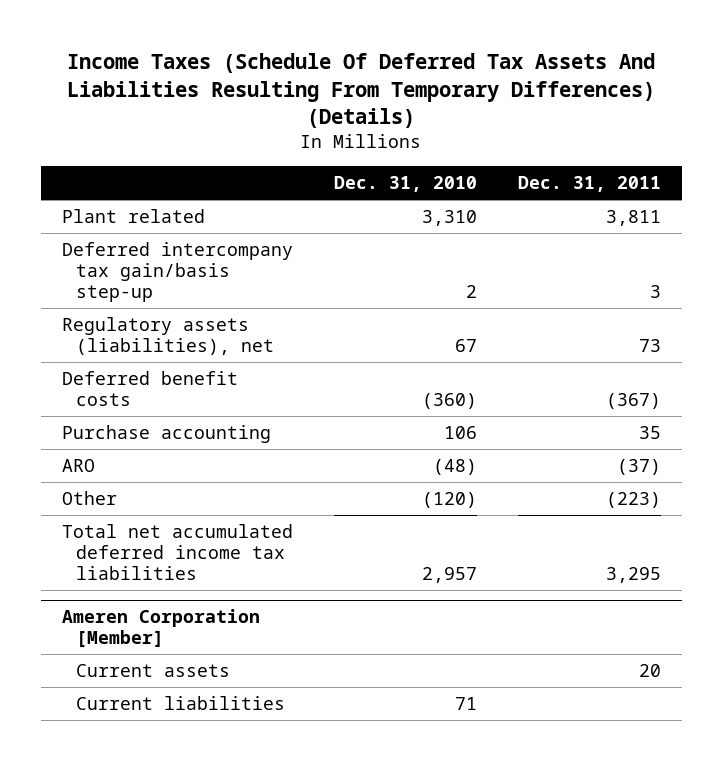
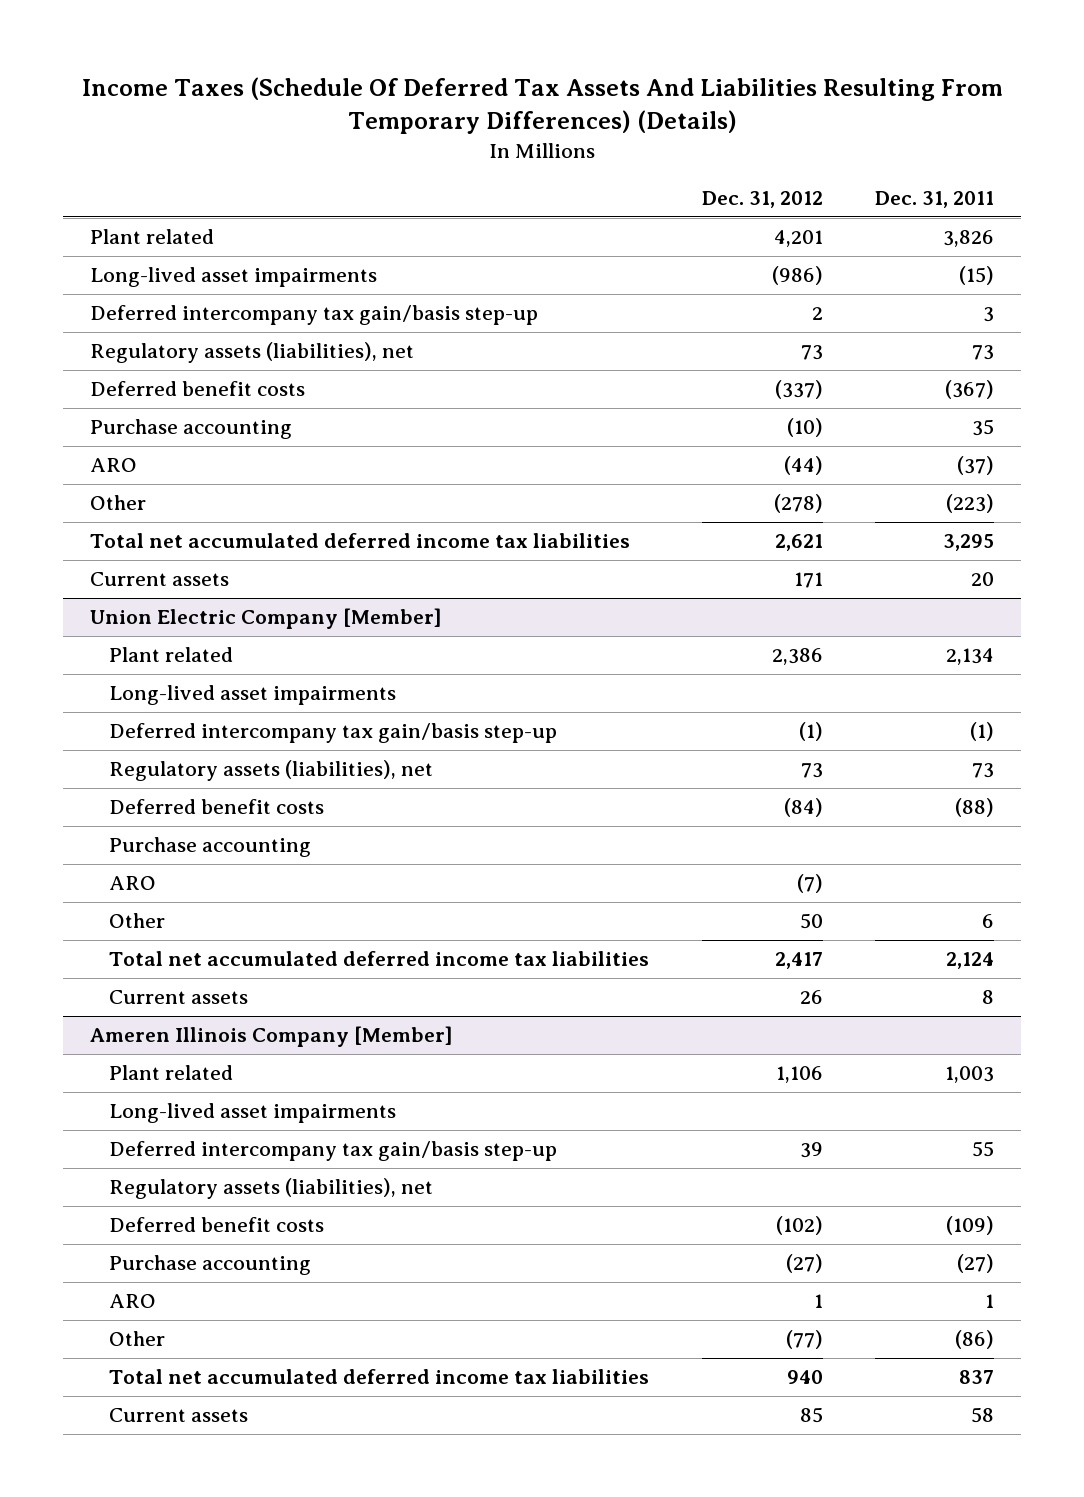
[333,176,477,193] Dec. 31, 2010 -> none
none -> [701,190,823,208] Dec. 31, 2012
[606,209,662,226] 3,811 -> [943,230,995,248] 3,826
none -> [89,267,377,288] Long-lived asset impairments
[61,609,260,649] Ameren Corporation [Member] -> none
[75,695,285,710] Current liabilities -> none
none -> [89,608,442,630] Union Electric Company [Member]
none -> [108,647,233,663] Plant related
none -> [108,685,396,706] Long-lived asset impairments
none -> [108,723,557,744] Deferred intercompany tax gain/basis step-up
none -> [108,760,433,782] Regulatory assets (liabilities), net
none -> [108,799,324,815] Deferred benefit costs
none -> [108,837,311,858] Purchase accounting
none -> [108,876,156,891] ARO
none -> [108,913,165,929] Other
none -> [108,951,649,967] Total net accumulated deferred income tax liabilities
none -> [108,990,248,1005] Current assets
none -> [89,1026,453,1048] Ameren Illinois Company [Member]
none -> [108,1065,233,1081] Plant related
none -> [108,1103,396,1124] Long-lived asset impairments
none -> [108,1141,557,1162] Deferred intercompany tax gain/basis step-up
none -> [108,1178,433,1200] Regulatory assets (liabilities), net
none -> [108,1217,324,1233] Deferred benefit costs
none -> [108,1255,311,1276] Purchase accounting
none -> [108,1294,156,1309] ARO
none -> [108,1331,165,1347] Other
none -> [108,1369,649,1385] Total net accumulated deferred income tax liabilities
none -> [108,1408,248,1423] Current assets

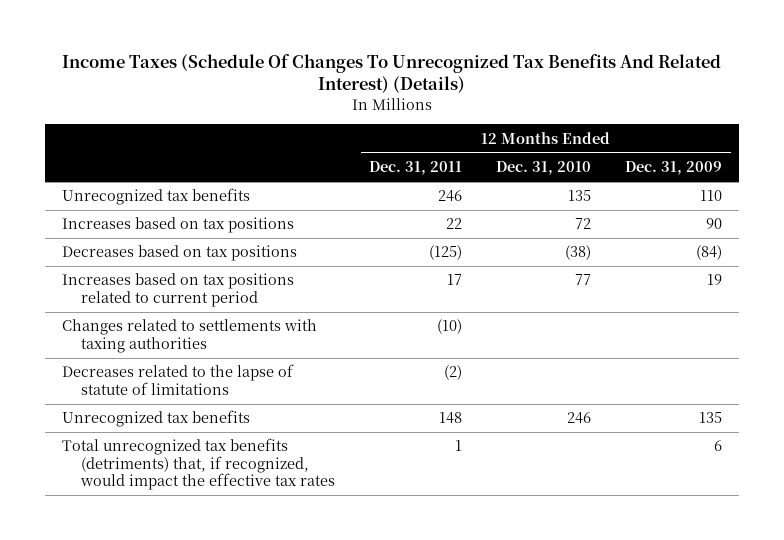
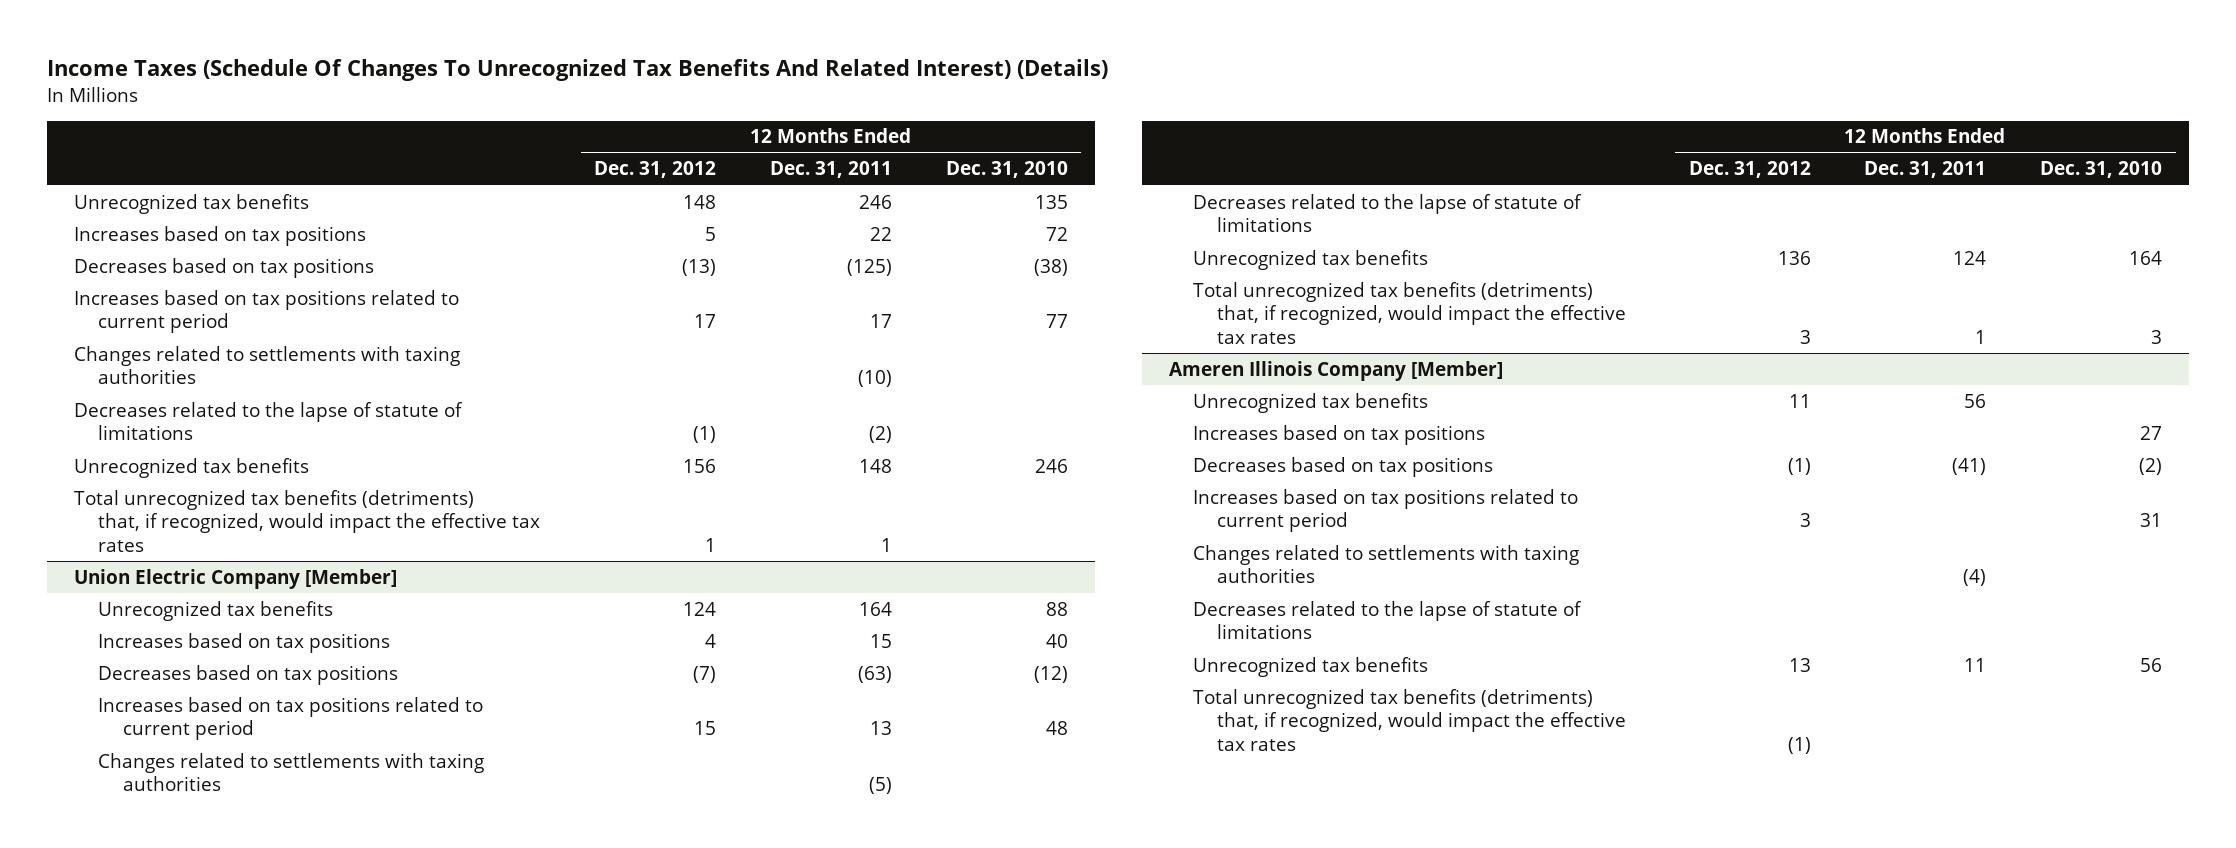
[625,161,723,176] Dec. 31, 2009 -> none
none -> [594,161,717,179] Dec. 31, 2012
none -> [74,568,398,589] Union Electric Company [Member]
none -> [98,600,334,621] Unrecognized tax benefits
none -> [98,632,391,653] Increases based on tax positions
none -> [98,664,399,685] Decreases based on tax positions
none -> [98,696,484,741] Increases based on tax positions related to current period
none -> [98,752,485,792] Changes related to settlements with taxing authorities
none -> [1192,193,1582,233] Decreases related to the lapse of statute of limitations
none -> [1192,249,1428,270] Unrecognized tax benefits
none -> [1192,281,1627,344] Total unrecognized tax benefits (detriments) that, if recognized, would impact the effective tax rates
none -> [1168,360,1503,381] Ameren Illinois Company [Member]
none -> [1192,392,1428,413] Unrecognized tax benefits
none -> [1192,424,1485,445] Increases based on tax positions
none -> [1192,456,1493,477] Decreases based on tax positions
none -> [1192,488,1578,533] Increases based on tax positions related to current period
none -> [1192,544,1579,584] Changes related to settlements with taxing authorities
none -> [1192,600,1582,640] Decreases related to the lapse of statute of limitations
none -> [1192,656,1428,677] Unrecognized tax benefits
none -> [1192,688,1627,751] Total unrecognized tax benefits (detriments) that, if recognized, would impact the effective tax rates

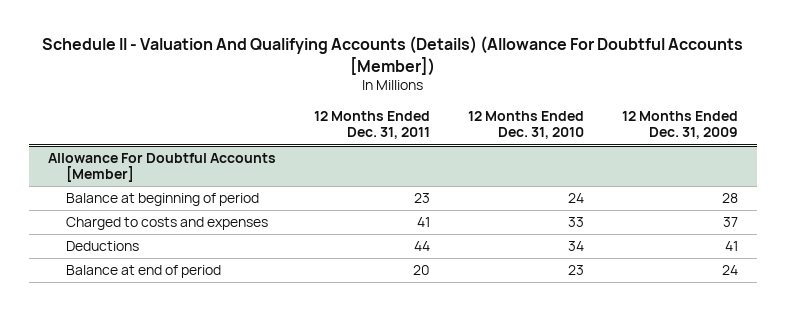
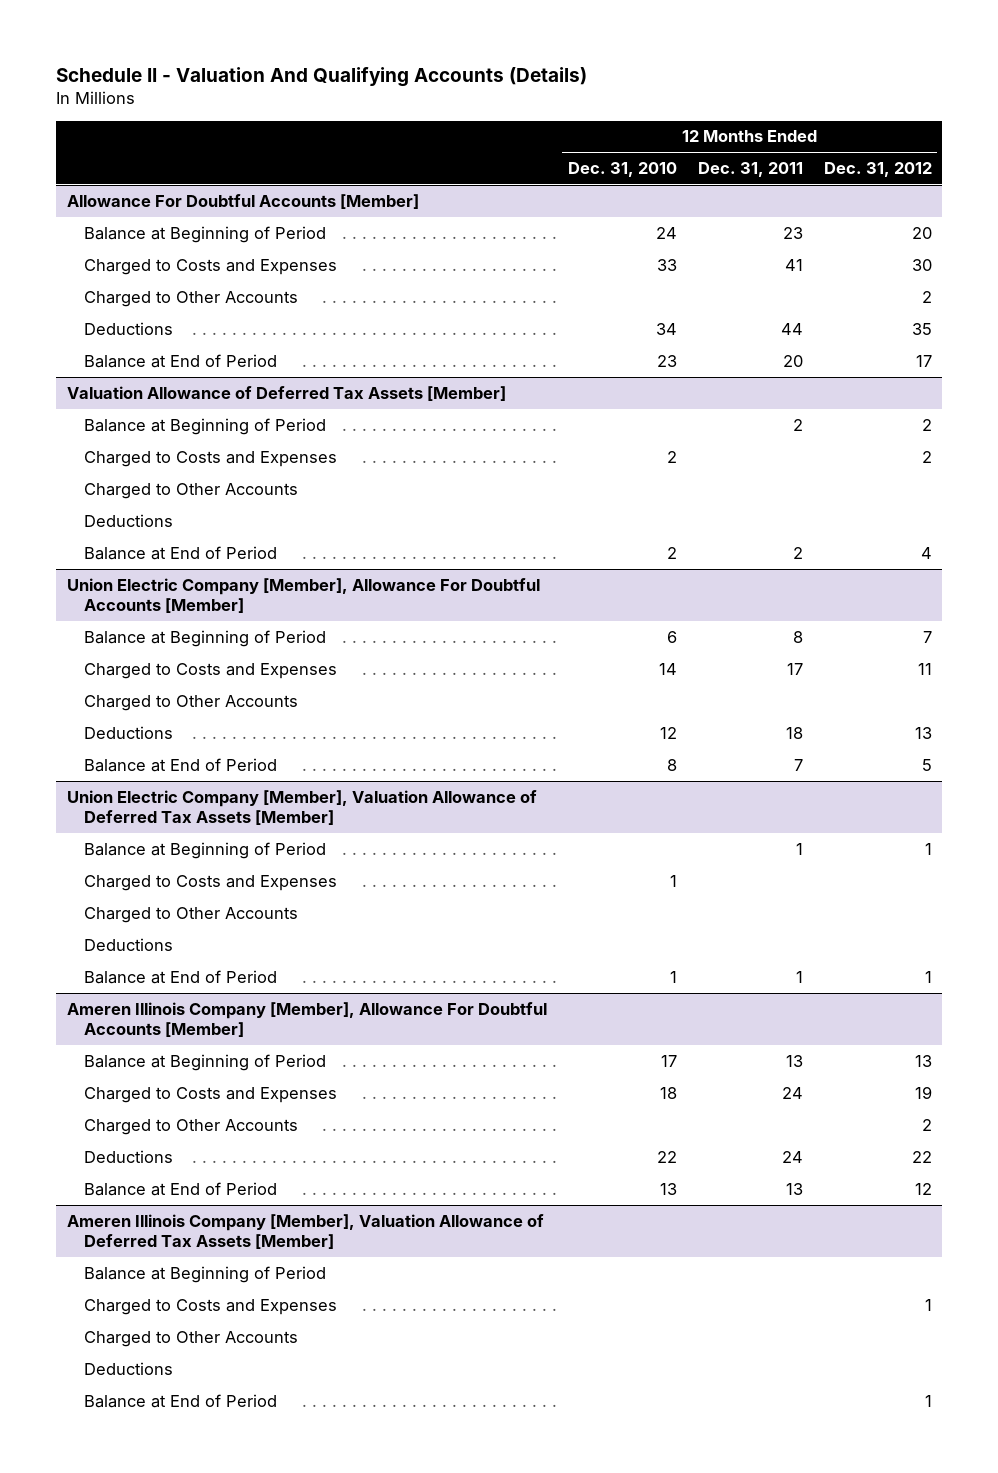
[41,36,743,76] Schedule II - Valuation And Qualifying Accounts (Details) (Allowance For Doubtful Accounts [Member]) -> [56,66,588,87] Schedule II - Valuation And Qualifying Accounts (Details)
[621,111,738,140] 12 Months Ended Dec. 31, 2009 -> none
none -> [823,162,932,178] Dec. 31, 2012
[66,193,260,207] Balance at beginning of period -> [84,225,327,243] Balance at Beginning of Period
[66,217,269,231] Charged to costs and expenses -> [84,258,338,275] Charged to Costs and Expenses
none -> [84,290,299,307] Charged to Other Accounts
[66,265,222,279] Balance at end of period -> [84,353,278,368] Balance at End of Period
none -> [66,385,506,401] Valuation Allowance of Deferred Tax Assets [Member]
none -> [84,417,327,435] Balance at Beginning of Period
none -> [84,450,338,467] Charged to Costs and Expenses
none -> [84,482,299,499] Charged to Other Accounts
none -> [84,513,174,527] Deductions
none -> [84,545,278,560] Balance at End of Period
none -> [66,577,540,614] Union Electric Company [Member], Allowance For Doubtful Accounts [Member]
none -> [84,629,327,647] Balance at Beginning of Period
none -> [84,662,338,679] Charged to Costs and Expenses
none -> [84,694,299,711] Charged to Other Accounts
none -> [84,725,174,739] Deductions
none -> [84,757,278,772] Balance at End of Period
none -> [66,789,537,826] Union Electric Company [Member], Valuation Allowance of Deferred Tax Assets [Member]
none -> [84,841,327,859] Balance at Beginning of Period
none -> [84,874,338,891] Charged to Costs and Expenses
none -> [84,906,299,923] Charged to Other Accounts
none -> [84,937,174,951] Deductions
none -> [84,969,278,984] Balance at End of Period
none -> [66,1001,547,1038] Ameren Illinois Company [Member], Allowance For Doubtful Accounts [Member]
none -> [84,1053,327,1071] Balance at Beginning of Period
none -> [84,1086,338,1103] Charged to Costs and Expenses
none -> [84,1118,299,1135] Charged to Other Accounts
none -> [84,1149,174,1163] Deductions
none -> [84,1181,278,1196] Balance at End of Period
none -> [66,1213,544,1250] Ameren Illinois Company [Member], Valuation Allowance of Deferred Tax Assets [Member]
none -> [84,1265,327,1283] Balance at Beginning of Period
none -> [84,1298,338,1315] Charged to Costs and Expenses
none -> [84,1330,299,1347] Charged to Other Accounts
none -> [84,1361,174,1375] Deductions
none -> [84,1393,278,1408] Balance at End of Period

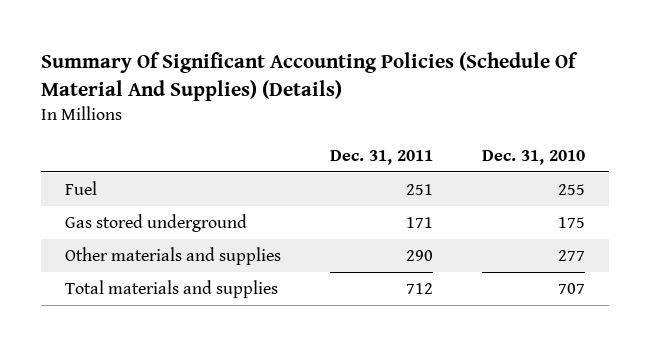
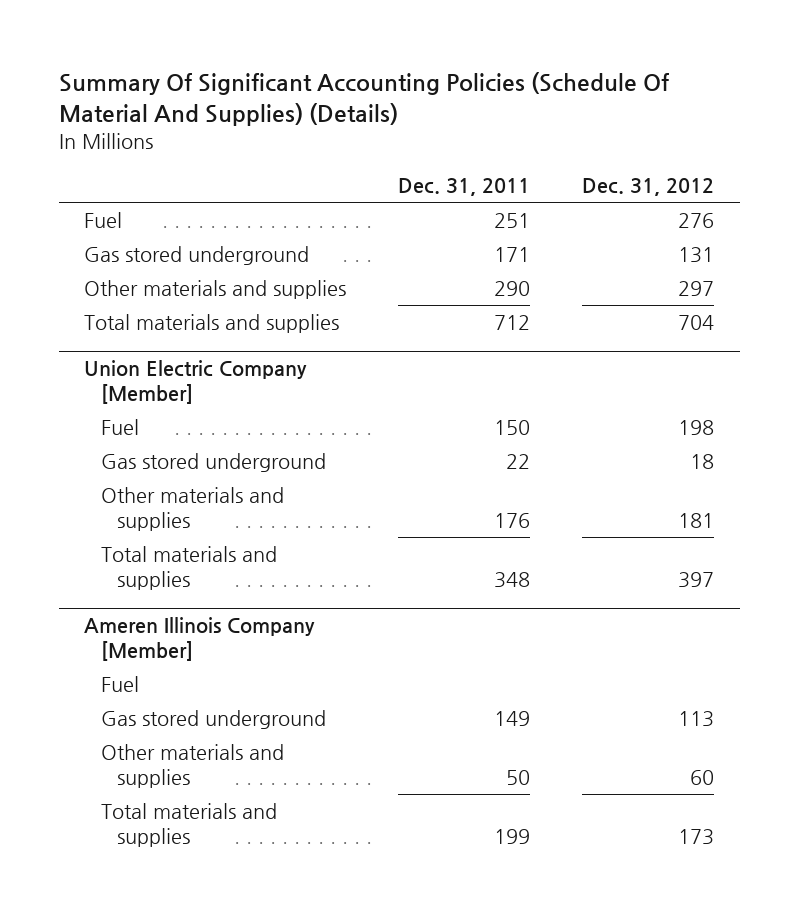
[481,149,585,165] Dec. 31, 2010 -> none
none -> [581,178,714,197] Dec. 31, 2012
none -> [84,360,308,405] Union Electric Company [Member]
none -> [100,418,139,435] Fuel
none -> [100,452,326,472] Gas stored underground
none -> [100,486,284,531] Other materials and supplies
none -> [100,545,277,590] Total materials and supplies
none -> [84,617,316,662] Ameren Illinois Company [Member]
none -> [100,675,139,692] Fuel
none -> [100,709,326,729] Gas stored underground
none -> [100,743,284,788] Other materials and supplies
none -> [100,802,277,847] Total materials and supplies

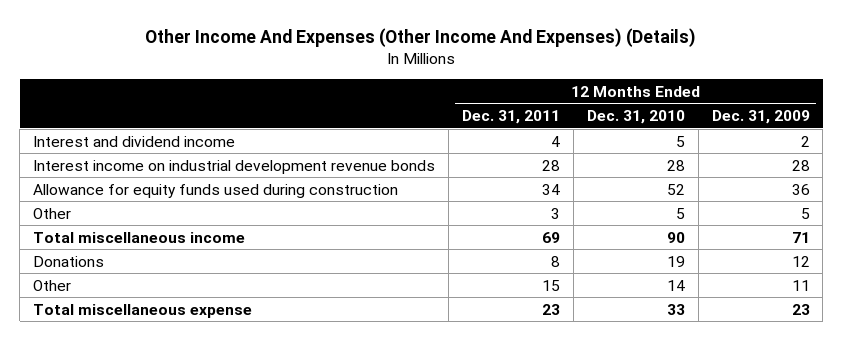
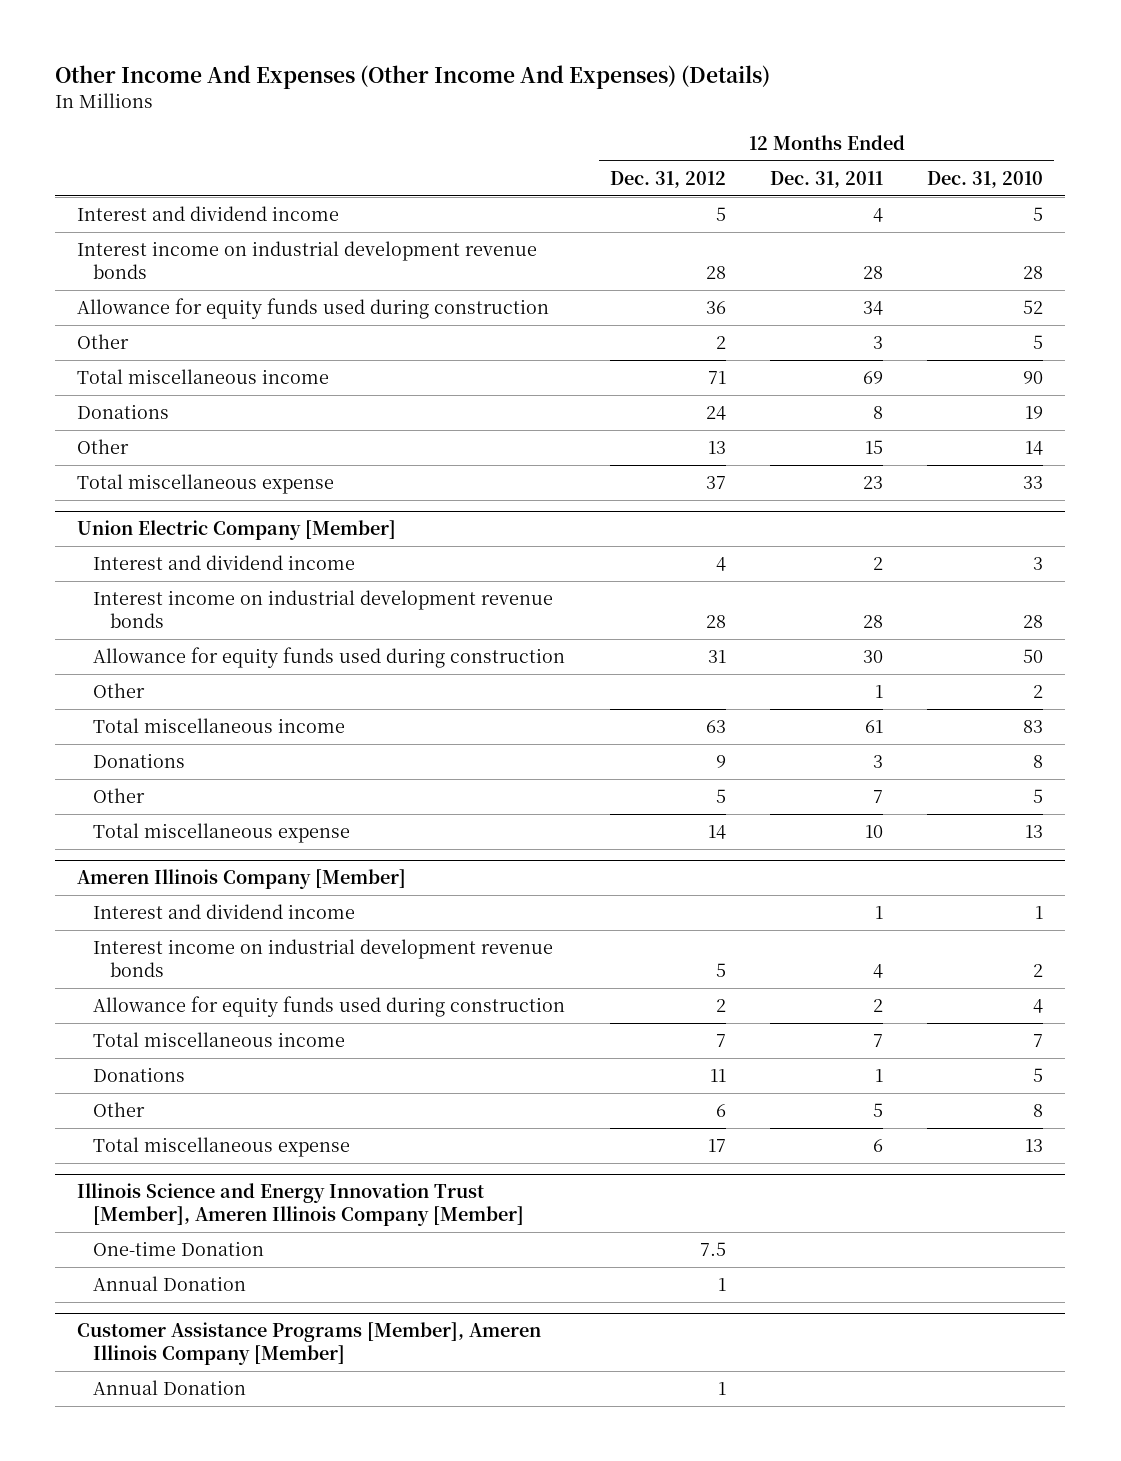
[711,110,810,125] Dec. 31, 2009 -> none
none -> [609,170,726,188] Dec. 31, 2012
none -> [77,520,397,541] Union Electric Company [Member]
none -> [93,555,356,571] Interest and dividend income
none -> [93,590,554,628] Interest income on industrial development revenue bonds
none -> [93,647,566,669] Allowance for equity funds used during construction
none -> [93,683,146,699] Other
none -> [93,718,346,734] Total miscellaneous income
none -> [93,753,186,769] Donations
none -> [93,788,146,804] Other
none -> [93,823,351,844] Total miscellaneous expense
none -> [77,869,407,890] Ameren Illinois Company [Member]
none -> [93,904,356,920] Interest and dividend income
none -> [93,939,554,977] Interest income on industrial development revenue bonds
none -> [93,996,566,1018] Allowance for equity funds used during construction
none -> [93,1032,346,1048] Total miscellaneous income
none -> [93,1067,186,1083] Donations
none -> [93,1102,146,1118] Other
none -> [93,1137,351,1158] Total miscellaneous expense
none -> [77,1183,525,1226] Illinois Science and Energy Innovation Trust [Member], Ameren Illinois Company [Member]
none -> [93,1241,265,1257] One-time Donation
none -> [93,1276,247,1292] Annual Donation
none -> [77,1322,542,1365] Customer Assistance Programs [Member], Ameren Illinois Company [Member]
none -> [93,1380,247,1396] Annual Donation

